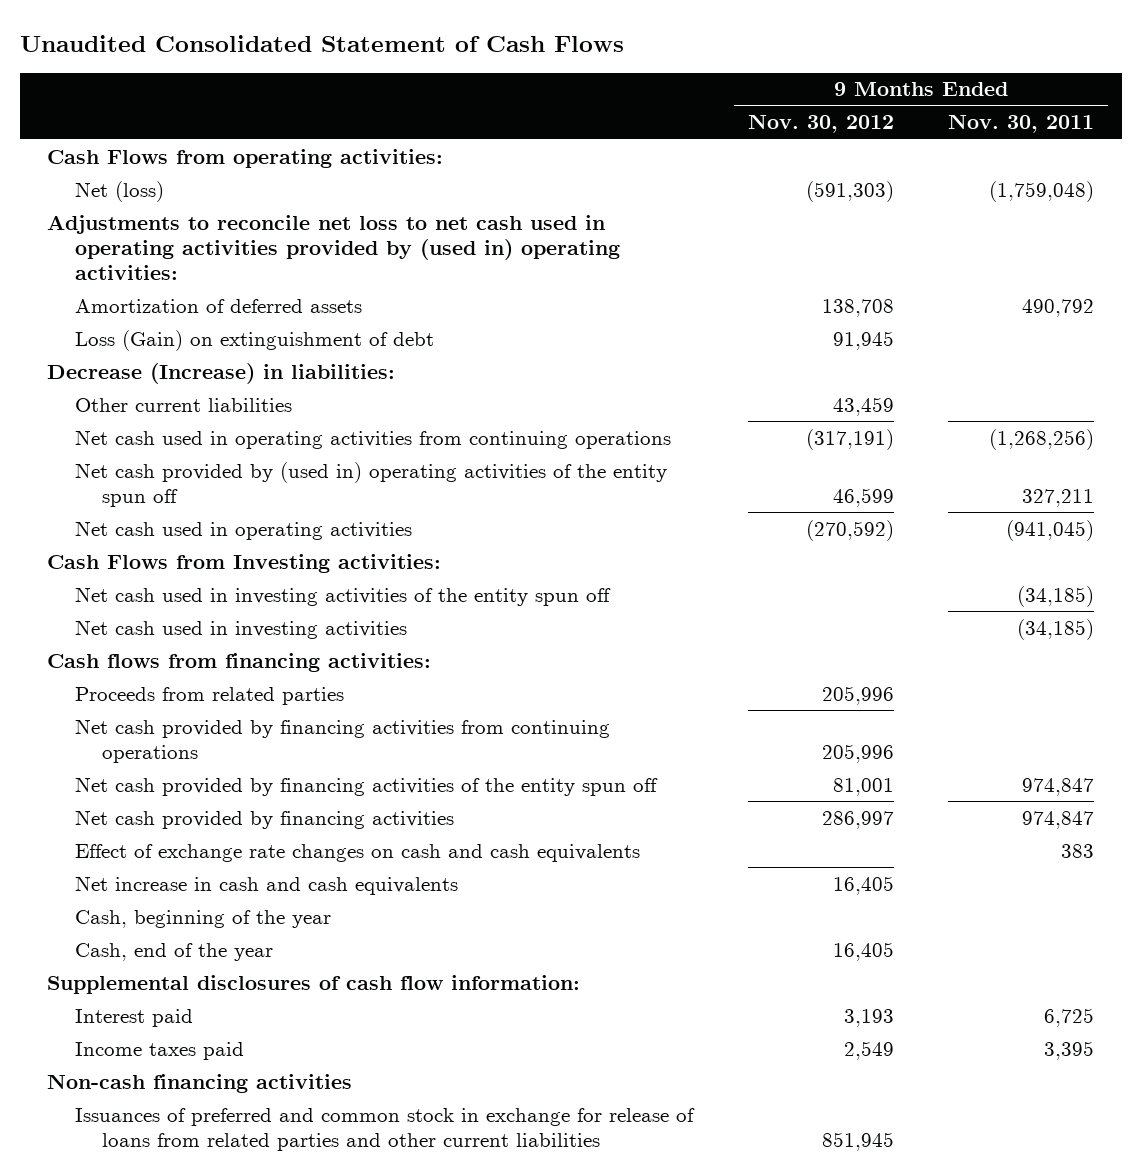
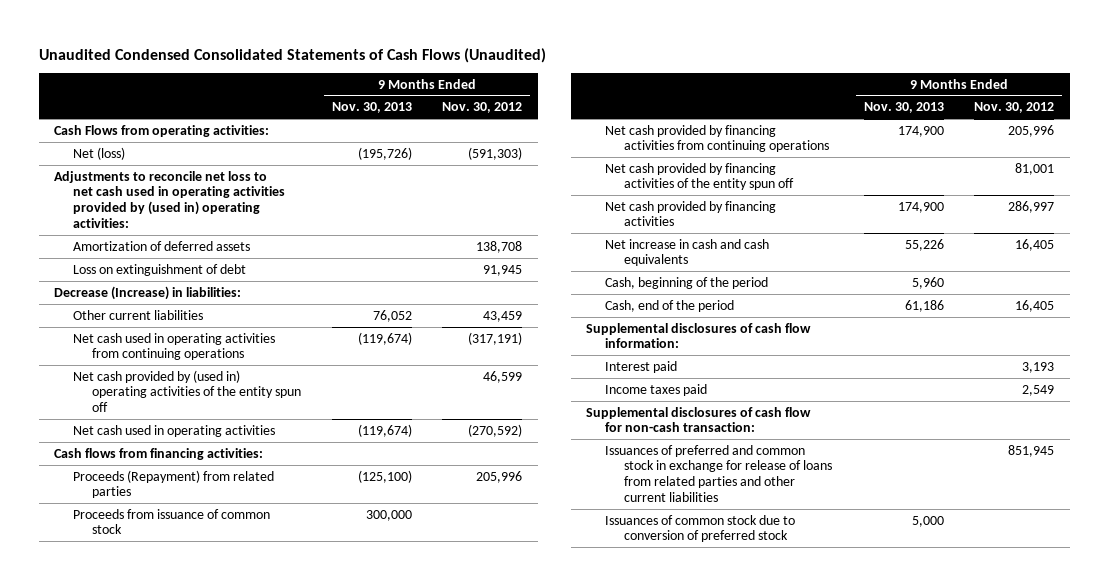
[19,34,624,52] Unaudited Consolidated Statement of Cash Flows -> [39,47,547,63] Unaudited Condensed Consolidated Statements of Cash Flows (Unaudited)
[948,114,1095,134] Nov. 30, 2011 -> none
none -> [331,102,412,114] Nov. 30, 2013
[74,329,434,351] Loss (Gain) on extinguishment of debt -> [73,263,247,276] Loss on extinguishment of debt
[47,553,442,573] Cash Flows from Investing activities: -> none
[74,586,611,606] Net cash used in investing activities of the entity spun off -> none
[74,619,407,639] Net cash used in investing activities -> none
[74,686,344,705] Proceeds from related parties -> [73,469,275,499] Proceeds (Repayment) from related parties
none -> [73,508,271,535] Proceeds from issuance of common stock
[74,843,640,862] Effect of exchange rate changes on cash and cash equivalents -> none
[74,909,331,928] Cash, beginning of the year -> [605,276,769,289] Cash, beginning of the period
[74,942,273,961] Cash, end of the year -> [605,299,735,312] Cash, end of the period
[47,1073,353,1093] Non-cash financing activities -> none
none -> [586,406,812,433] Supplemental disclosures of cash flow for non-cash transaction:
none -> [605,514,796,543] Issuances of common stock due to conversion of preferred stock

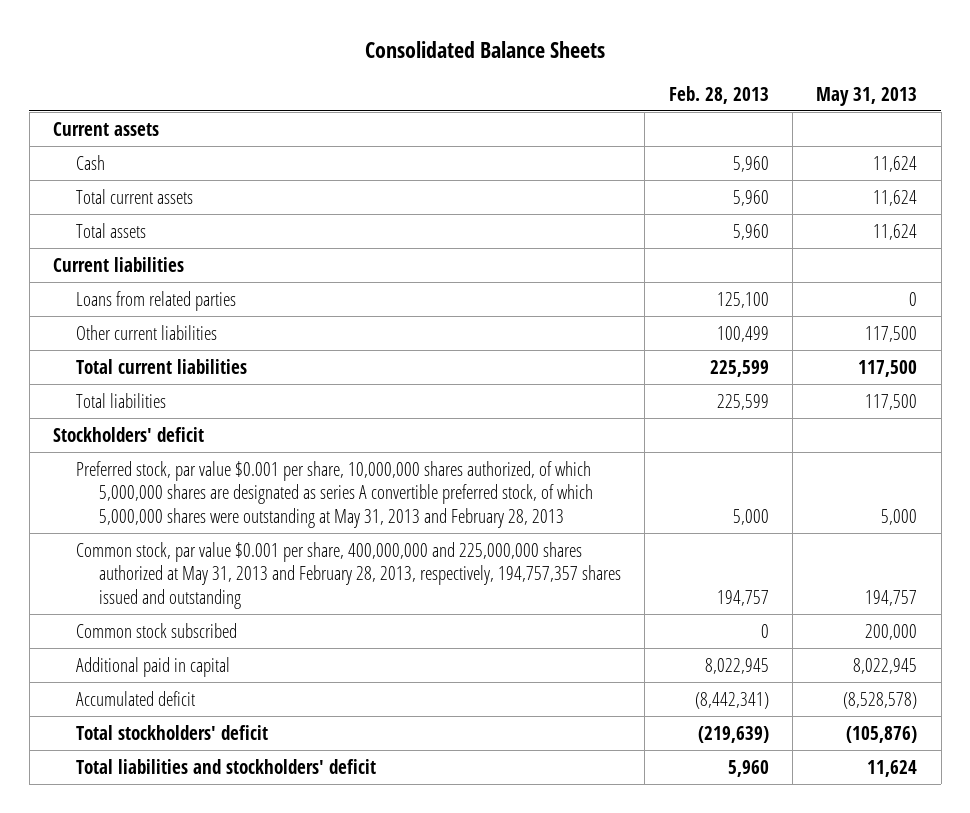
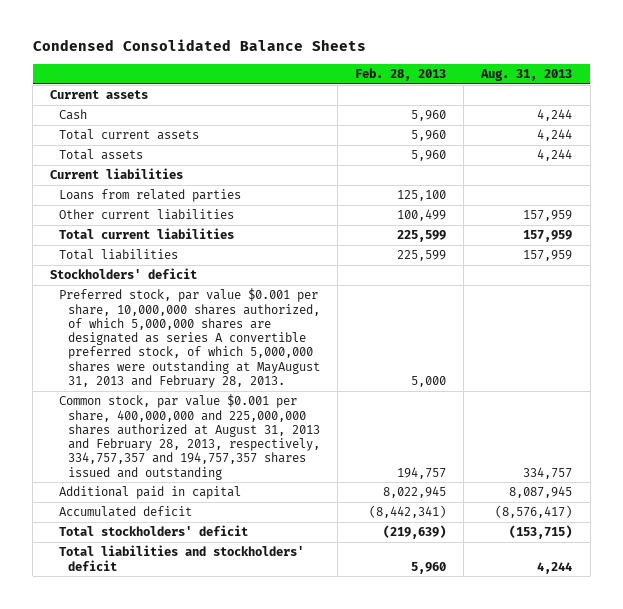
[365,41,606,59] Consolidated Balance Sheets -> [32,39,366,52] Condensed Consolidated Balance Sheets
[816,86,918,106] May 31, 2013 -> none
none -> [480,68,573,81] Aug. 31, 2013
[75,622,237,638] Common stock subscribed -> none
[75,460,593,528] Preferred stock, par value $0.001 per share, 10,000,000 shares authorized, of which 5,000,000 shares are designated as series A convertible preferred stock, of which 5,000,000 shares were outstanding at May 31, 2013 and February 28, 2013 -> [58,288,320,388] Preferred stock, par value $0.001 per share, 10,000,000 shares authorized, of which 5,000,000 shares are designated as series A convertible preferred stock, of which 5,000,000 shares were outstanding at MayAugust 31, 2013 and February 28, 2013.
[75,541,621,609] Common stock, par value $0.001 per share, 400,000,000 and 225,000,000 shares authorized at May 31, 2013 and February 28, 2013, respectively, 194,757,357 shares issued and outstanding -> [58,394,320,480] Common stock, par value $0.001 per share, 400,000,000 and 225,000,000 shares authorized at August 31, 2013 and February 28, 2013, respectively, 334,757,357 and 194,757,357 shares issued and outstanding

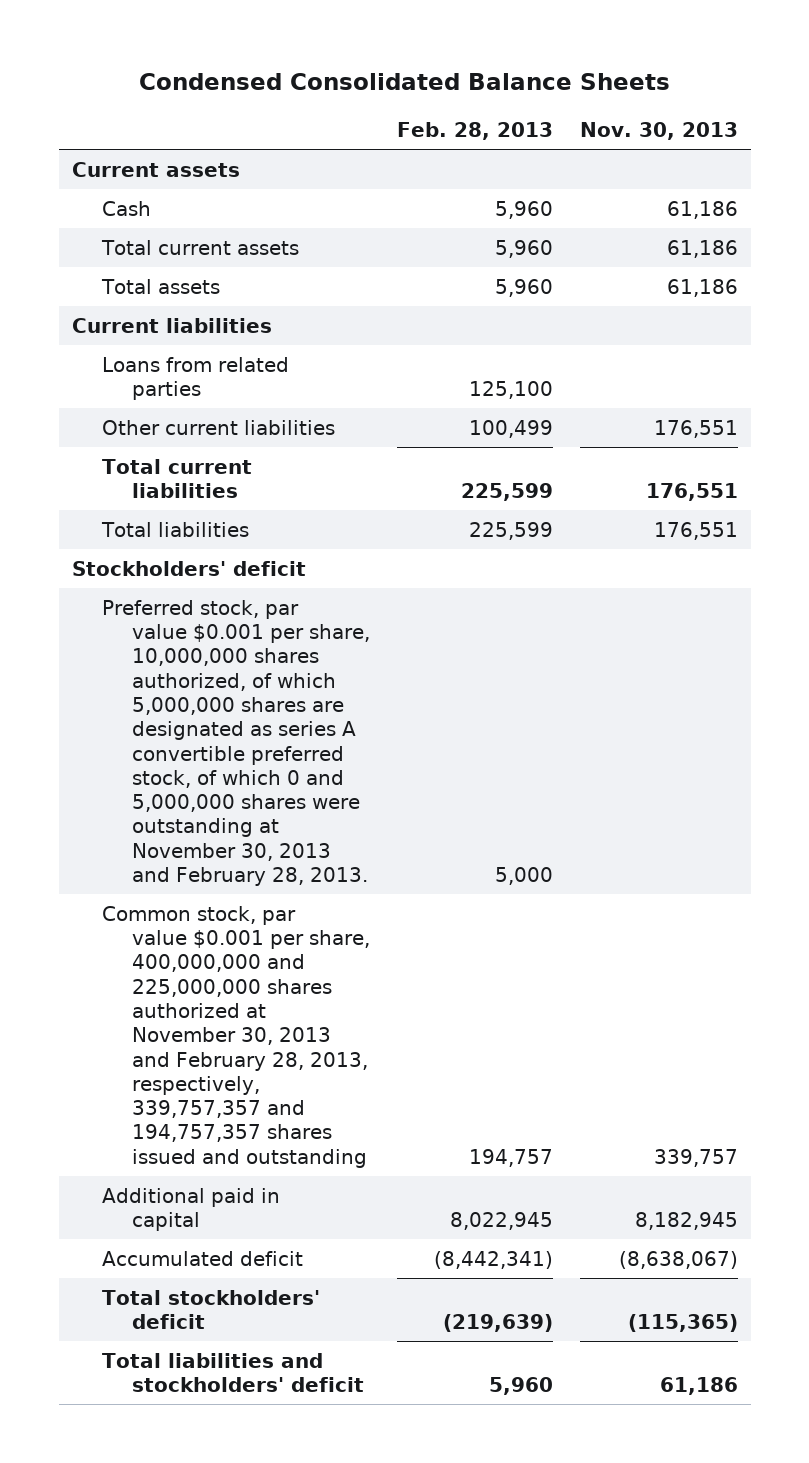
[480,68,573,81] Aug. 31, 2013 -> none
none -> [579,121,738,140] Nov. 30, 2013
[58,288,320,388] Preferred stock, par value $0.001 per share, 10,000,000 shares authorized, of which 5,000,000 shares are designated as series A convertible preferred stock, of which 5,000,000 shares were outstanding at MayAugust 31, 2013 and February 28, 2013. -> [102,599,371,887] Preferred stock, par value $0.001 per share, 10,000,000 shares authorized, of which 5,000,000 shares are designated as series A convertible preferred stock, of which 0 and 5,000,000 shares were outstanding at November 30, 2013 and February 28, 2013.
[58,394,320,480] Common stock, par value $0.001 per share, 400,000,000 and 225,000,000 shares authorized at August 31, 2013 and February 28, 2013, respectively, 334,757,357 and 194,757,357 shares issued and outstanding -> [102,905,371,1168] Common stock, par value $0.001 per share, 400,000,000 and 225,000,000 shares authorized at November 30, 2013 and February 28, 2013, respectively, 339,757,357 and 194,757,357 shares issued and outstanding

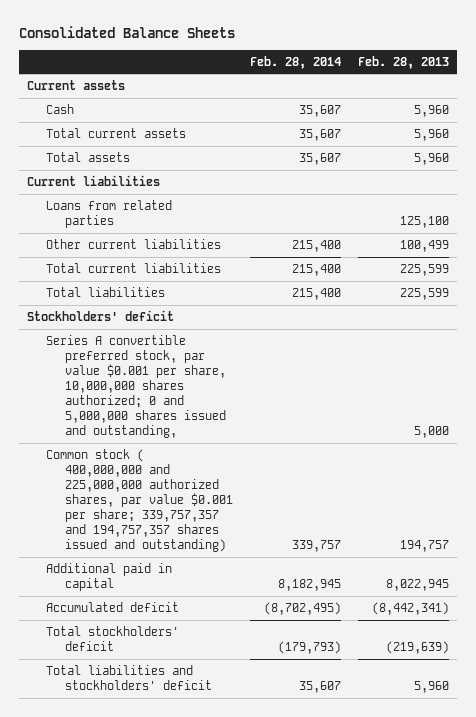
[138,72,670,90] Condensed Consolidated Balance Sheets -> [19,25,236,38] Consolidated Balance Sheets
[579,121,738,140] Nov. 30, 2013 -> none
none -> [250,55,342,69] Feb. 28, 2014
[102,599,371,887] Preferred stock, par value $0.001 per share, 10,000,000 shares authorized, of which 5,000,000 shares are designated as series A convertible preferred stock, of which 0 and 5,000,000 shares were outstanding at November 30, 2013 and February 28, 2013. -> [46,334,227,439] Series A convertible preferred stock, par value $0.001 per share, 10,000,000 shares authorized; 0 and 5,000,000 shares issued and outstanding,
[102,905,371,1168] Common stock, par value $0.001 per share, 400,000,000 and 225,000,000 shares authorized at November 30, 2013 and February 28, 2013, respectively, 339,757,357 and 194,757,357 shares issued and outstanding -> [46,448,234,553] Common stock ( 400,000,000 and 225,000,000 authorized shares, par value $0.001 per share; 339,757,357 and 194,757,357 shares issued and outstanding)

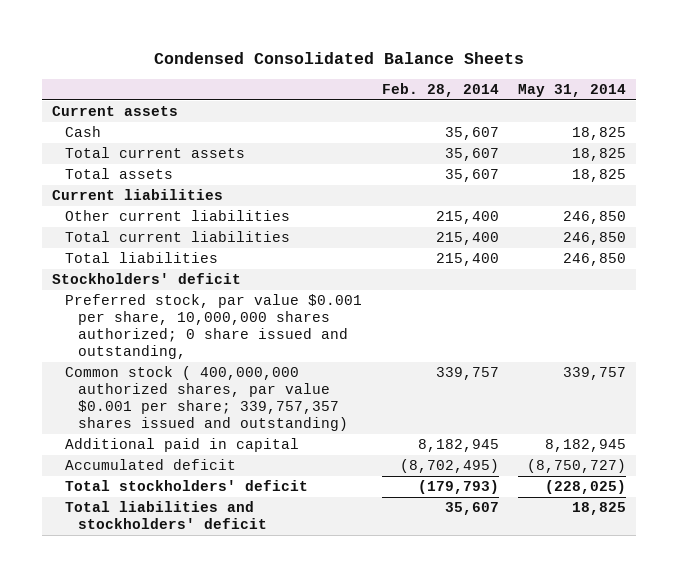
[19,25,236,38] Consolidated Balance Sheets -> [154,52,525,65] Condensed Consolidated Balance Sheets
[357,55,449,69] Feb. 28, 2013 -> none
none -> [518,84,627,98] May 31, 2014
[46,199,173,229] Loans from related parties -> none
[46,334,227,439] Series A convertible preferred stock, par value $0.001 per share, 10,000,000 shares authorized; 0 and 5,000,000 shares issued and outstanding, -> [64,294,362,360] Preferred stock, par value $0.001 per share, 10,000,000 shares authorized; 0 share issued and outstanding,
[46,448,234,553] Common stock ( 400,000,000 and 225,000,000 authorized shares, par value $0.001 per share; 339,757,357 and 194,757,357 shares issued and outstanding) -> [64,366,349,432] Common stock ( 400,000,000 authorized shares, par value $0.001 per share; 339,757,357 shares issued and outstanding)

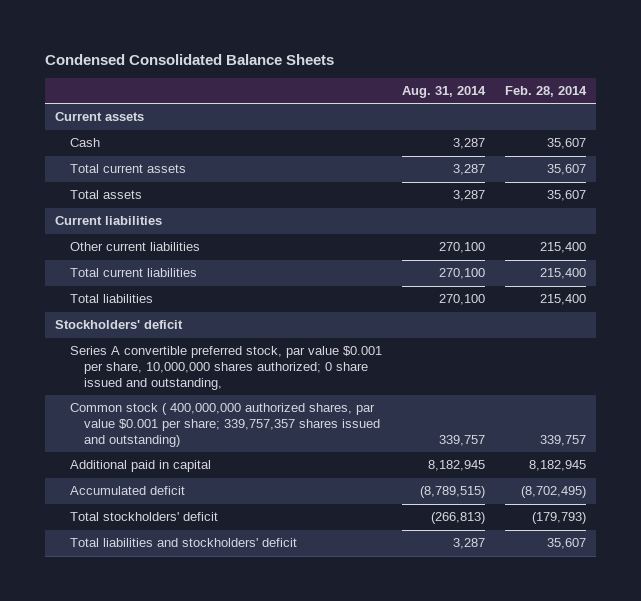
[518,84,627,98] May 31, 2014 -> none
none -> [401,86,486,99] Aug. 31, 2014
[64,294,362,360] Preferred stock, par value $0.001 per share, 10,000,000 shares authorized; 0 share issued and outstanding, -> [69,346,382,390] Series A convertible preferred stock, par value $0.001 per share, 10,000,000 shares authorized; 0 share issued and outstanding,

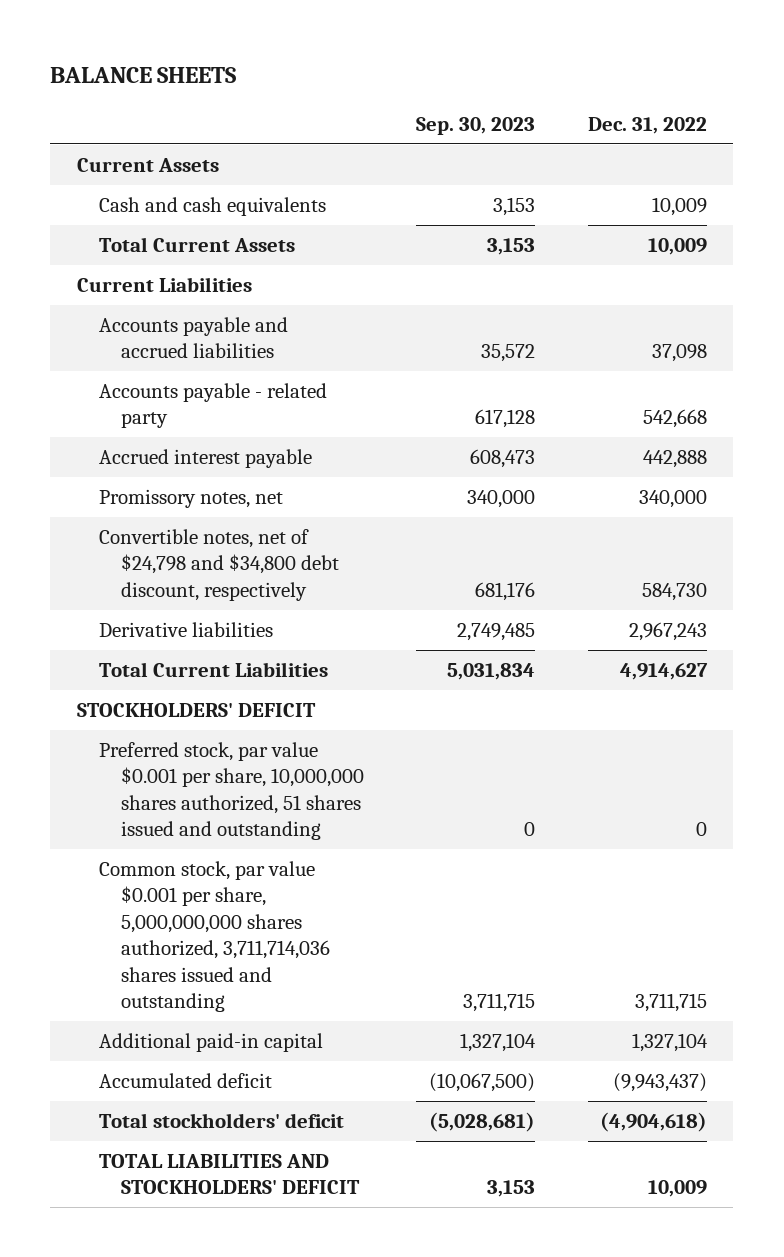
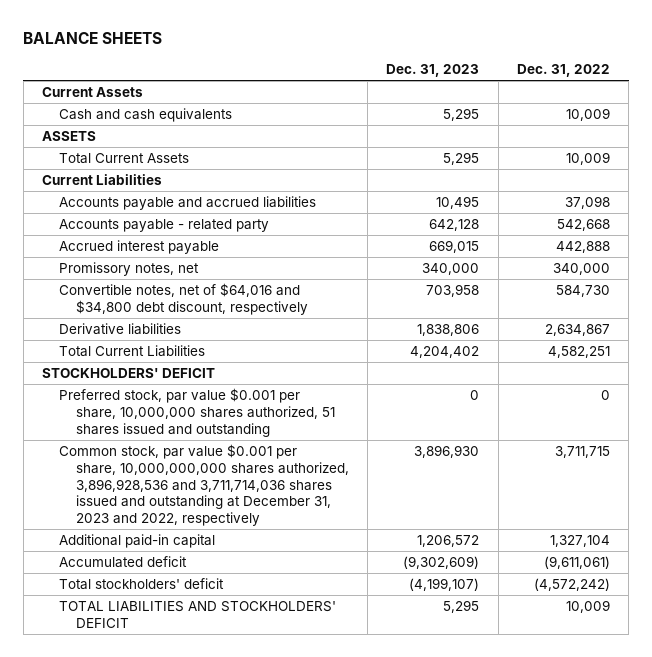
[416,117,536,136] Sep. 30, 2023 -> none
none -> [386,64,480,78] Dec. 31, 2023
none -> [42,131,97,142] ASSETS
[98,529,339,601] Convertible notes, net of $24,798 and $34,800 debt discount, respectively -> [58,283,308,315] Convertible notes, net of $64,016 and $34,800 debt discount, respectively
[628,622,707,642] 2,967,243 -> [544,324,610,337] 2,634,867
[619,663,708,681] 4,914,627 -> [547,346,610,359] 4,582,251
[98,861,330,1013] Common stock, par value $0.001 per share, 5,000,000,000 shares authorized, 3,711,714,036 shares issued and outstanding -> [58,444,349,527] Common stock, par value $0.001 per share, 10,000,000,000 shares authorized, 3,896,928,536 and 3,711,714,036 shares issued and outstanding at December 31, 2023 and 2022, respectively
[612,1073,707,1093] (9,943,437) -> [543,556,610,570] (9,611,061)
[599,1112,707,1133] (4,904,618) -> [533,578,610,592] (4,572,242)

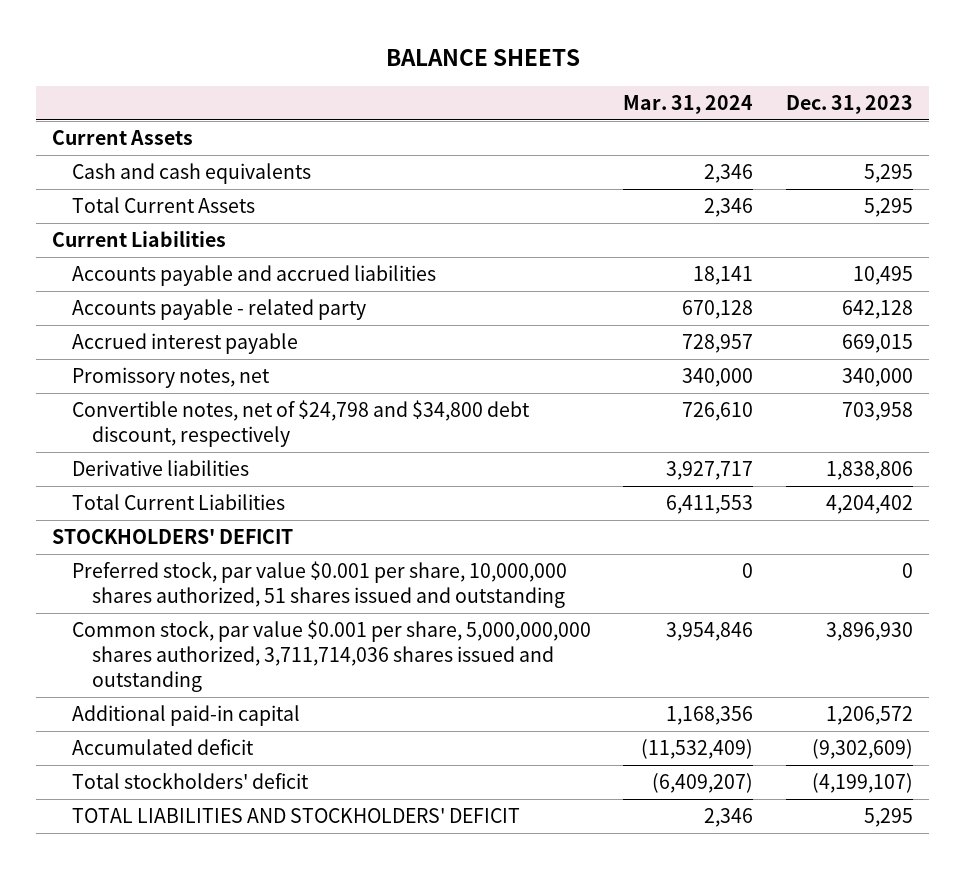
[516,64,610,78] Dec. 31, 2022 -> none
none -> [623,94,754,114] Mar. 31, 2024
[42,131,97,142] ASSETS -> none
[58,283,308,315] Convertible notes, net of $64,016 and $34,800 debt discount, respectively -> [72,399,531,448] Convertible notes, net of $24,798 and $34,800 debt discount, respectively
[58,444,349,527] Common stock, par value $0.001 per share, 10,000,000,000 shares authorized, 3,896,928,536 and 3,711,714,036 shares issued and outstanding at December 31, 2023 and 2022, respectively -> [72,619,592,693] Common stock, par value $0.001 per share, 5,000,000,000 shares authorized, 3,711,714,036 shares issued and outstanding

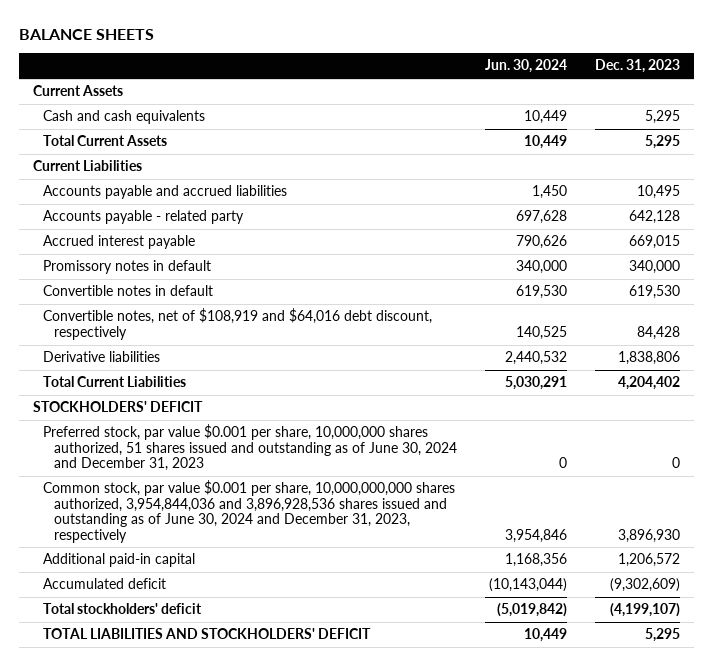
[623,94,754,114] Mar. 31, 2024 -> none
none -> [484,59,567,74] Jun. 30, 2024
[72,366,271,388] Promissory notes, net -> [43,260,212,275] Promissory notes in default
none -> [43,285,214,297] Convertible notes in default
[72,399,531,448] Convertible notes, net of $24,798 and $34,800 debt discount, respectively -> [43,308,433,340] Convertible notes, net of $108,919 and $64,016 debt discount, respectively
[841,401,913,421] 703,958 -> [636,325,680,340] 84,428
[72,560,568,609] Preferred stock, par value $0.001 per share, 10,000,000 shares authorized, 51 shares issued and outstanding -> [43,424,457,472] Preferred stock, par value $0.001 per share, 10,000,000 shares authorized, 51 shares issued and outstanding as of June 30, 2024 and December 31, 2023
[72,619,592,693] Common stock, par value $0.001 per share, 5,000,000,000 shares authorized, 3,711,714,036 shares issued and outstanding -> [43,480,456,543] Common stock, par value $0.001 per share, 10,000,000,000 shares authorized, 3,954,844,036 and 3,896,928,536 shares issued and outstanding as of June 30, 2024 and December 31, 2023, respectively

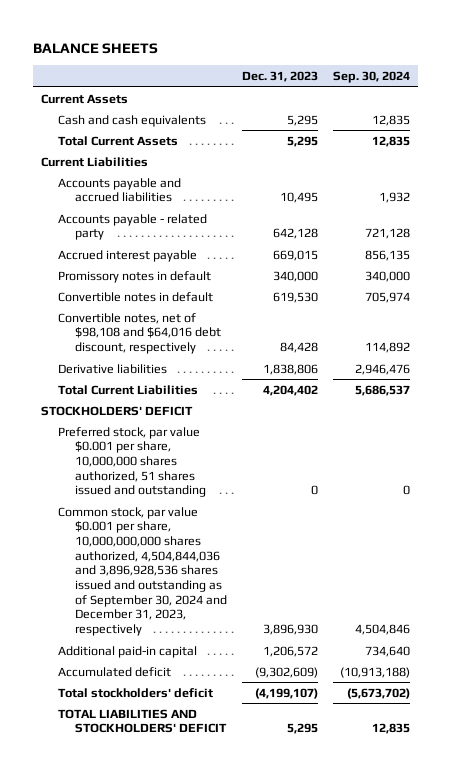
[484,59,567,74] Jun. 30, 2024 -> none
none -> [333,71,411,84] Sep. 30, 2024
[43,308,433,340] Convertible notes, net of $108,919 and $64,016 debt discount, respectively -> [57,312,221,355] Convertible notes, net of $98,108 and $64,016 debt discount, respectively
[43,424,457,472] Preferred stock, par value $0.001 per share, 10,000,000 shares authorized, 51 shares issued and outstanding as of June 30, 2024 and December 31, 2023 -> [57,426,206,498] Preferred stock, par value $0.001 per share, 10,000,000 shares authorized, 51 shares issued and outstanding
[43,480,456,543] Common stock, par value $0.001 per share, 10,000,000,000 shares authorized, 3,954,844,036 and 3,896,928,536 shares issued and outstanding as of June 30, 2024 and December 31, 2023, respectively -> [57,506,227,637] Common stock, par value $0.001 per share, 10,000,000,000 shares authorized, 4,504,844,036 and 3,896,928,536 shares issued and outstanding as of September 30, 2024 and December 31, 2023, respectively

